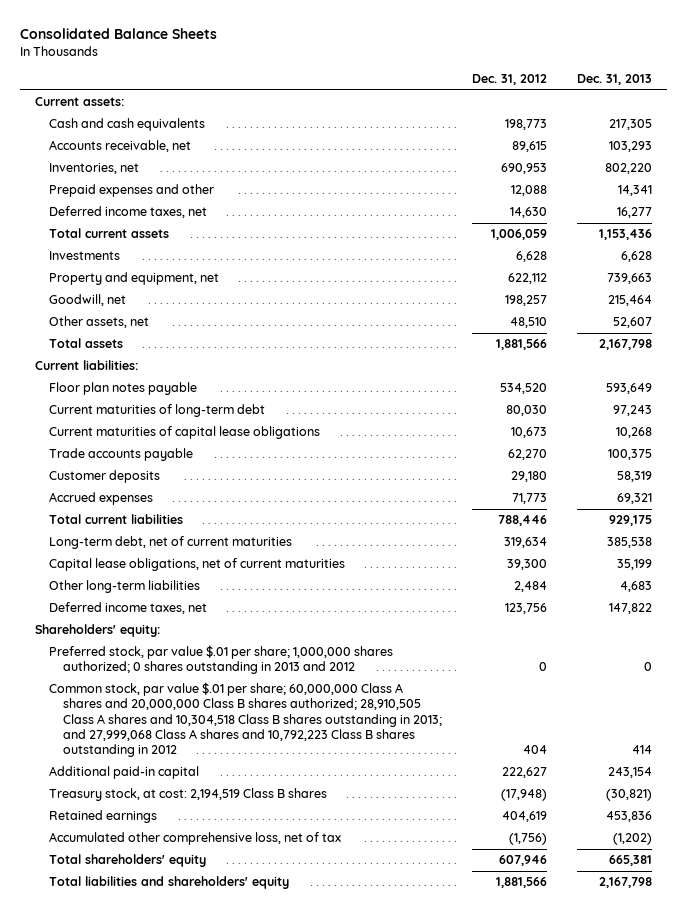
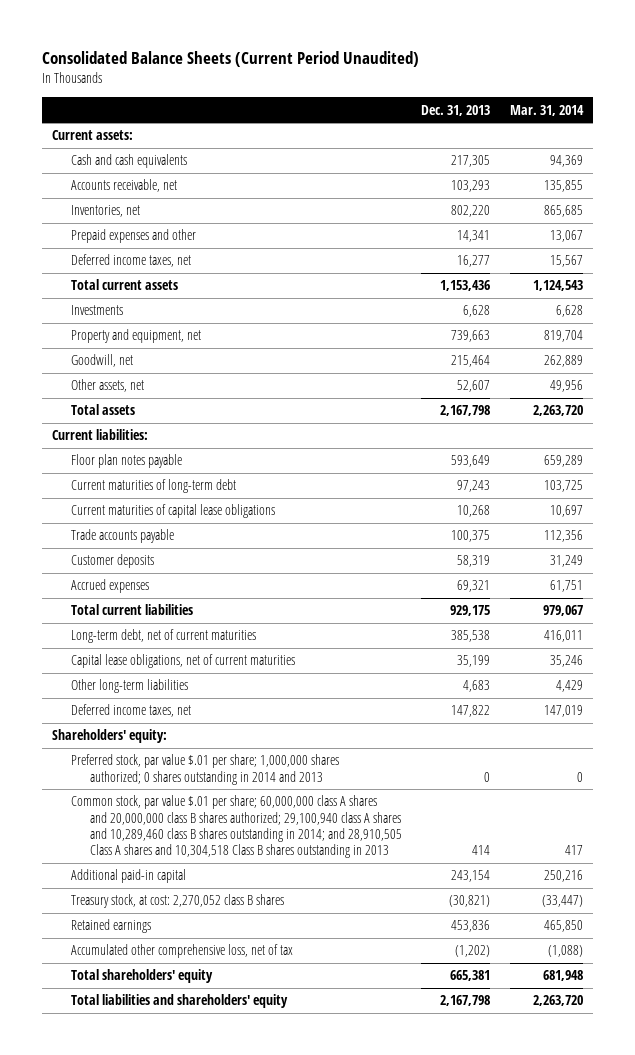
[20,28,218,40] Consolidated Balance Sheets -> [41,50,419,67] Consolidated Balance Sheets (Current Period Unaudited)
[471,74,547,86] Dec. 31, 2012 -> none
none -> [510,104,585,116] Mar. 31, 2014
[48,645,393,675] Preferred stock, par value $.01 per share; 1,000,000 shares authorized; 0 shares outstanding in 2013 and 2012 -> [70,754,339,785] Preferred stock, par value $.01 per share; 1,000,000 shares authorized; 0 shares outstanding in 2014 and 2013
[48,682,442,758] Common stock, par value $.01 per share; 60,000,000 Class A shares and 20,000,000 Class B shares authorized; 28,910,505 Class A shares and 10,304,518 Class B shares outstanding in 2013; and 27,999,068 Class A shares and 10,792,223 Class B shares outstanding in 2012 -> [70,795,402,859] Common stock, par value $.01 per share; 60,000,000 class A shares and 20,000,000 class B shares authorized; 29,100,940 class A shares and 10,289,460 class B shares outstanding in 2014; and 28,910,505 Class A shares and 10,304,518 Class B shares outstanding in 2013
[48,788,327,802] Treasury stock, at cost: 2,194,519 Class B shares -> [70,894,284,909] Treasury stock, at cost: 2,270,052 class B shares

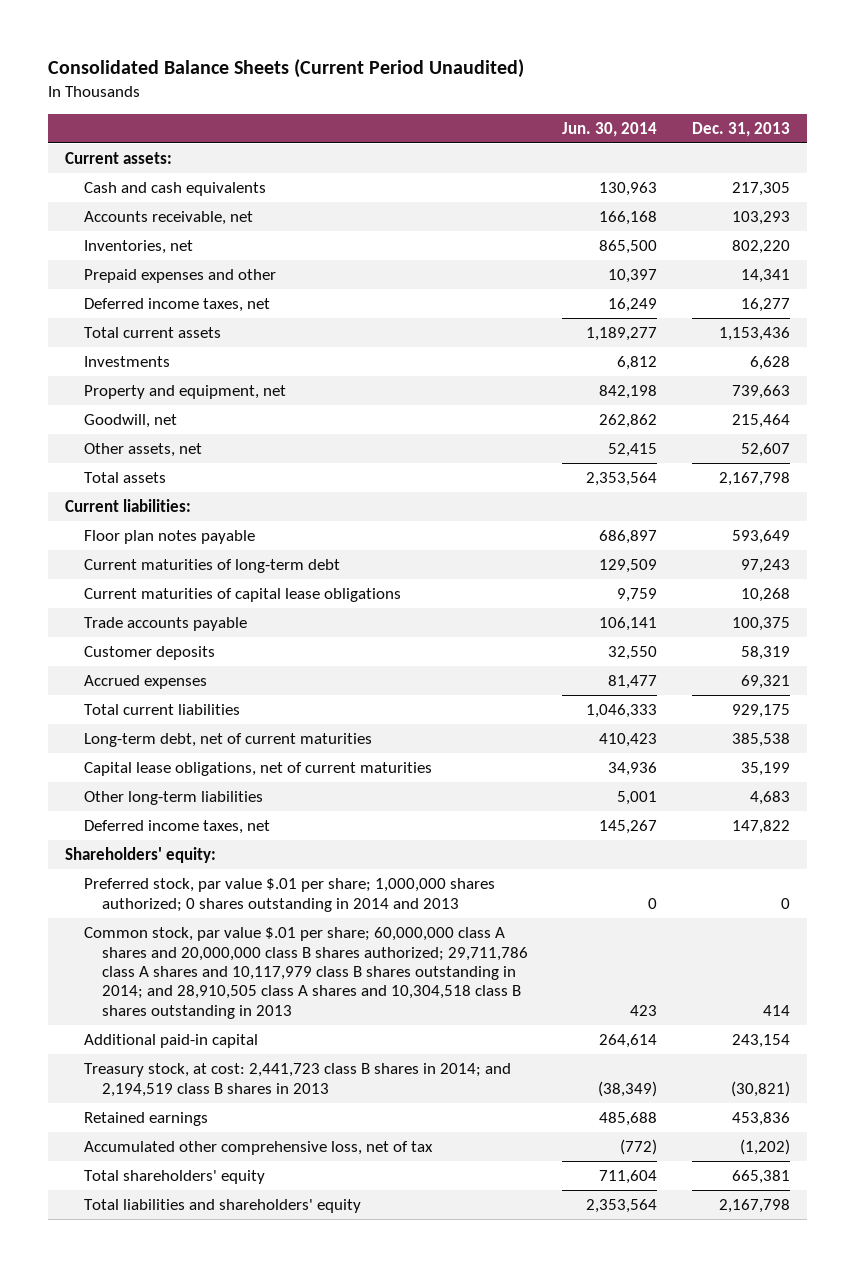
[510,104,585,116] Mar. 31, 2014 -> none
none -> [562,121,658,137] Jun. 30, 2014
[70,795,402,859] Common stock, par value $.01 per share; 60,000,000 class A shares and 20,000,000 class B shares authorized; 29,100,940 class A shares and 10,289,460 class B shares outstanding in 2014; and 28,910,505 Class A shares and 10,304,518 Class B shares outstanding in 2013 -> [83,927,529,1019] Common stock, par value $.01 per share; 60,000,000 class A shares and 20,000,000 class B shares authorized; 29,711,786 class A shares and 10,117,979 class B shares outstanding in 2014; and 28,910,505 class A shares and 10,304,518 class B shares outstanding in 2013
[70,894,284,909] Treasury stock, at cost: 2,270,052 class B shares -> [83,1063,511,1097] Treasury stock, at cost: 2,441,723 class B shares in 2014; and 2,194,519 class B shares in 2013

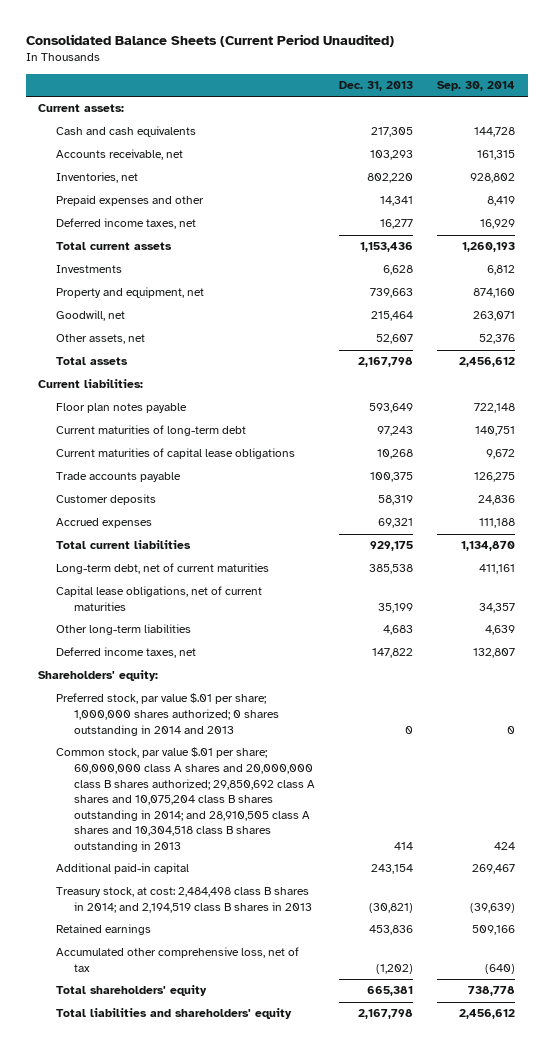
[562,121,658,137] Jun. 30, 2014 -> none
none -> [437,80,516,91] Sep. 30, 2014
[83,927,529,1019] Common stock, par value $.01 per share; 60,000,000 class A shares and 20,000,000 class B shares authorized; 29,711,786 class A shares and 10,117,979 class B shares outstanding in 2014; and 28,910,505 class A shares and 10,304,518 class B shares outstanding in 2013 -> [55,747,315,852] Common stock, par value $.01 per share; 60,000,000 class A shares and 20,000,000 class B shares authorized; 29,850,692 class A shares and 10,075,204 class B shares outstanding in 2014; and 28,910,505 class A shares and 10,304,518 class B shares outstanding in 2013
[83,1063,511,1097] Treasury stock, at cost: 2,441,723 class B shares in 2014; and 2,194,519 class B shares in 2013 -> [55,887,312,914] Treasury stock, at cost: 2,484,498 class B shares in 2014; and 2,194,519 class B shares in 2013

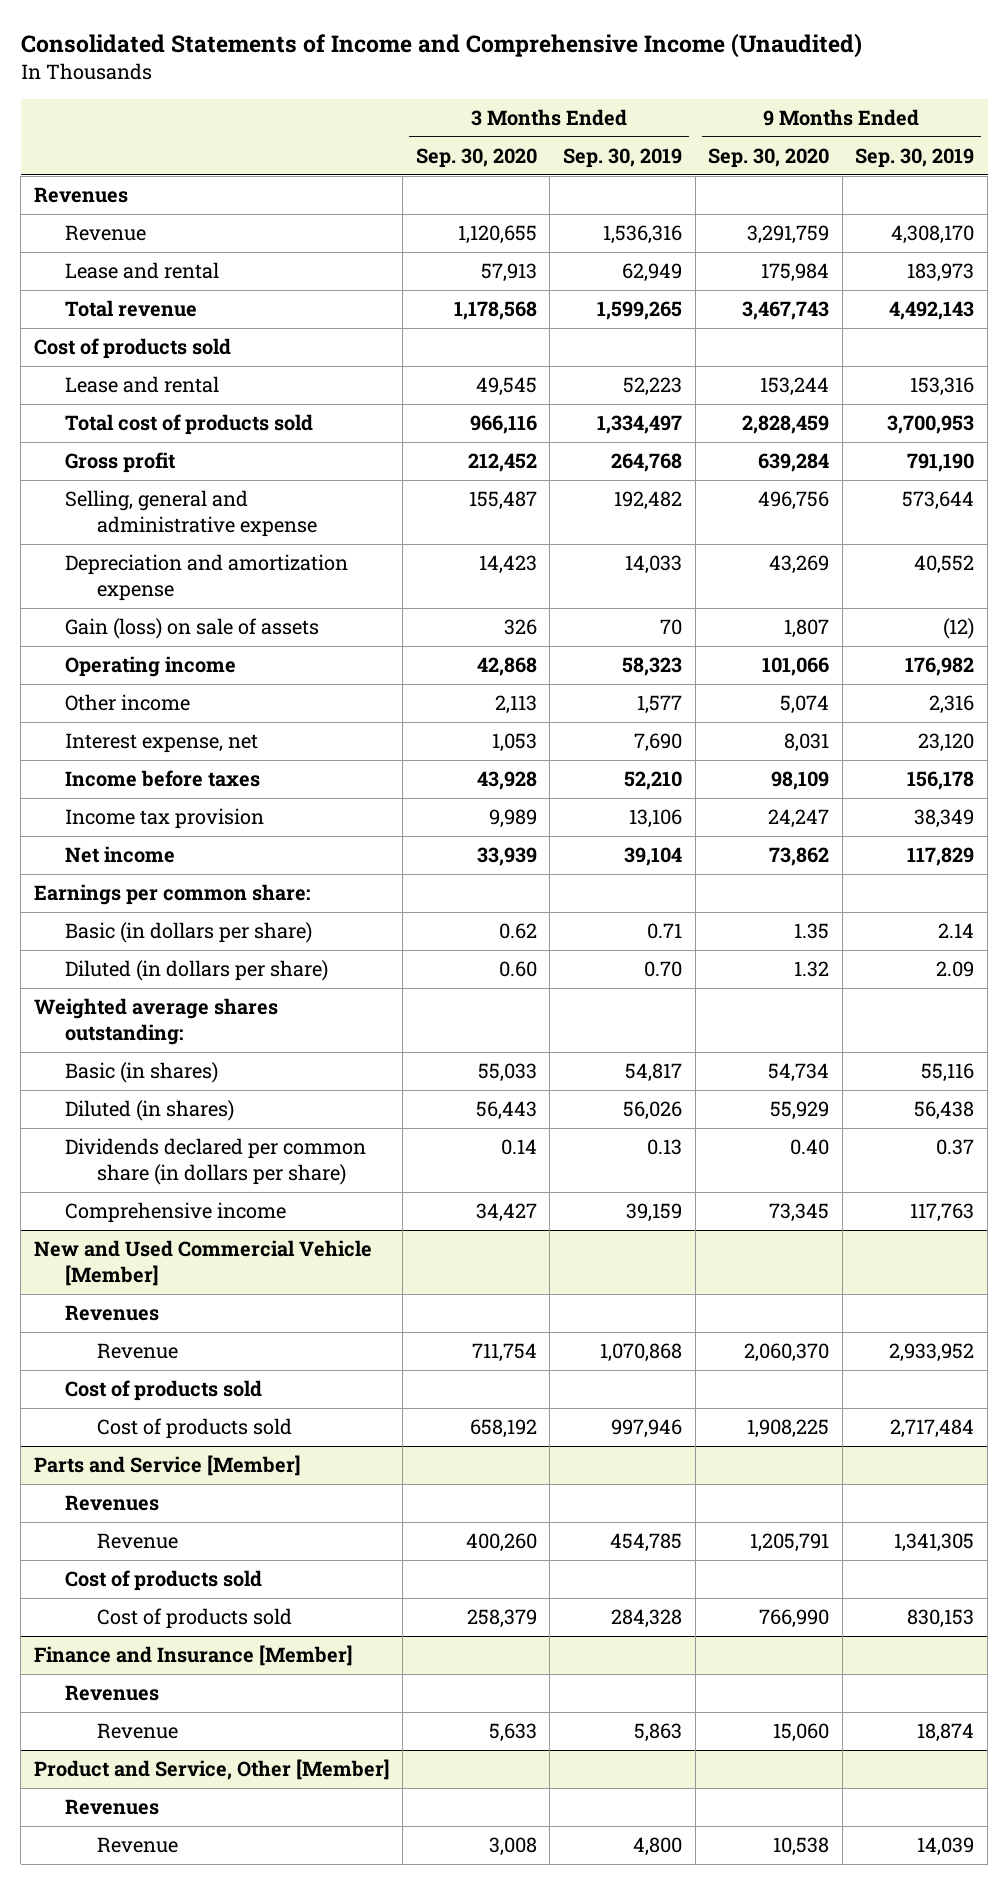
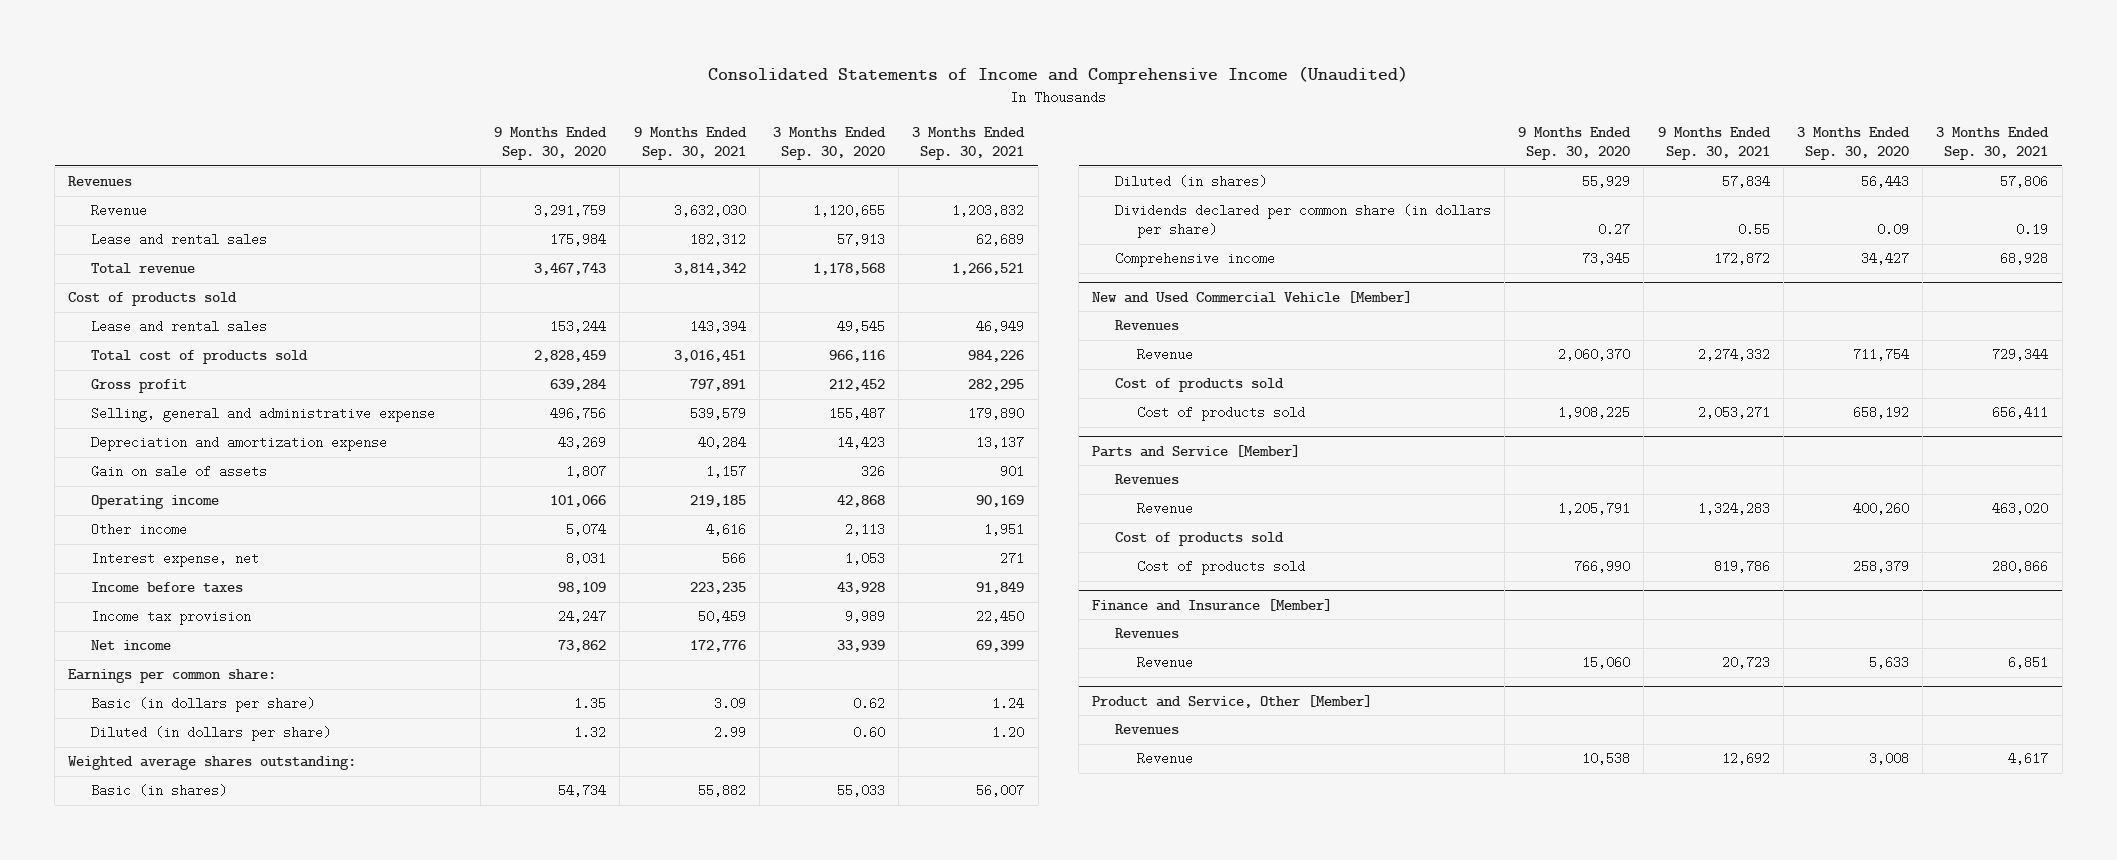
[563,148,683,169] Sep. 30, 2019 -> none
[855,148,975,169] Sep. 30, 2019 -> none
none -> [633,126,747,161] 9 Months Ended Sep. 30, 2021
none -> [912,126,1026,161] 3 Months Ended Sep. 30, 2021
[65,262,220,280] Lease and rental -> [90,233,267,247] Lease and rental sales
[65,376,220,394] Lease and rental -> [90,320,267,334] Lease and rental sales
[65,618,320,640] Gain (loss) on sale of assets -> [90,465,267,479] Gain on sale of assets
[500,1139,537,1156] 0.14 -> [1877,223,1910,237] 0.09
[790,1139,830,1156] 0.40 -> [1598,223,1631,237] 0.27

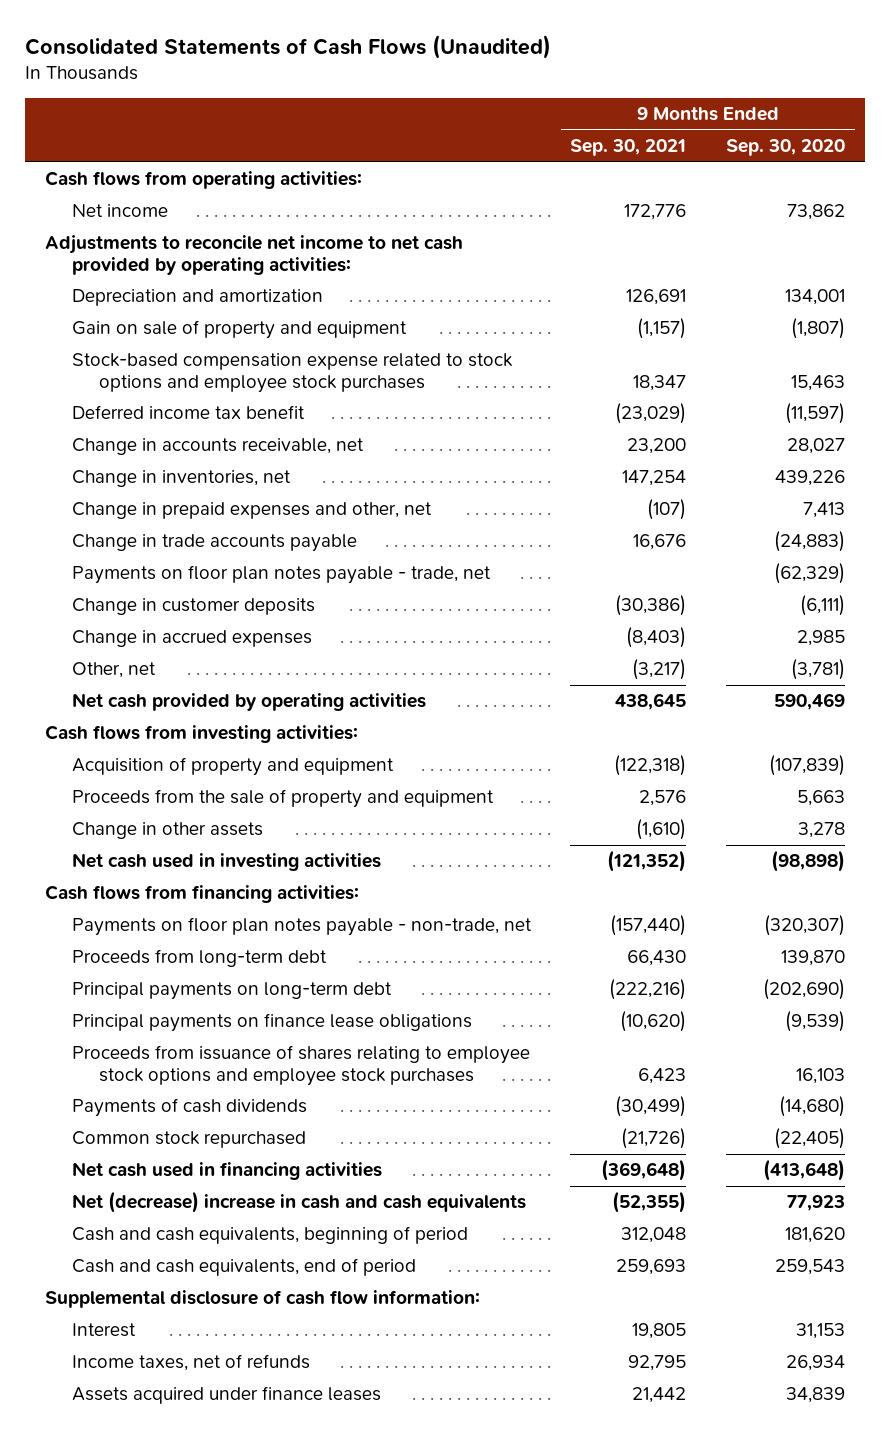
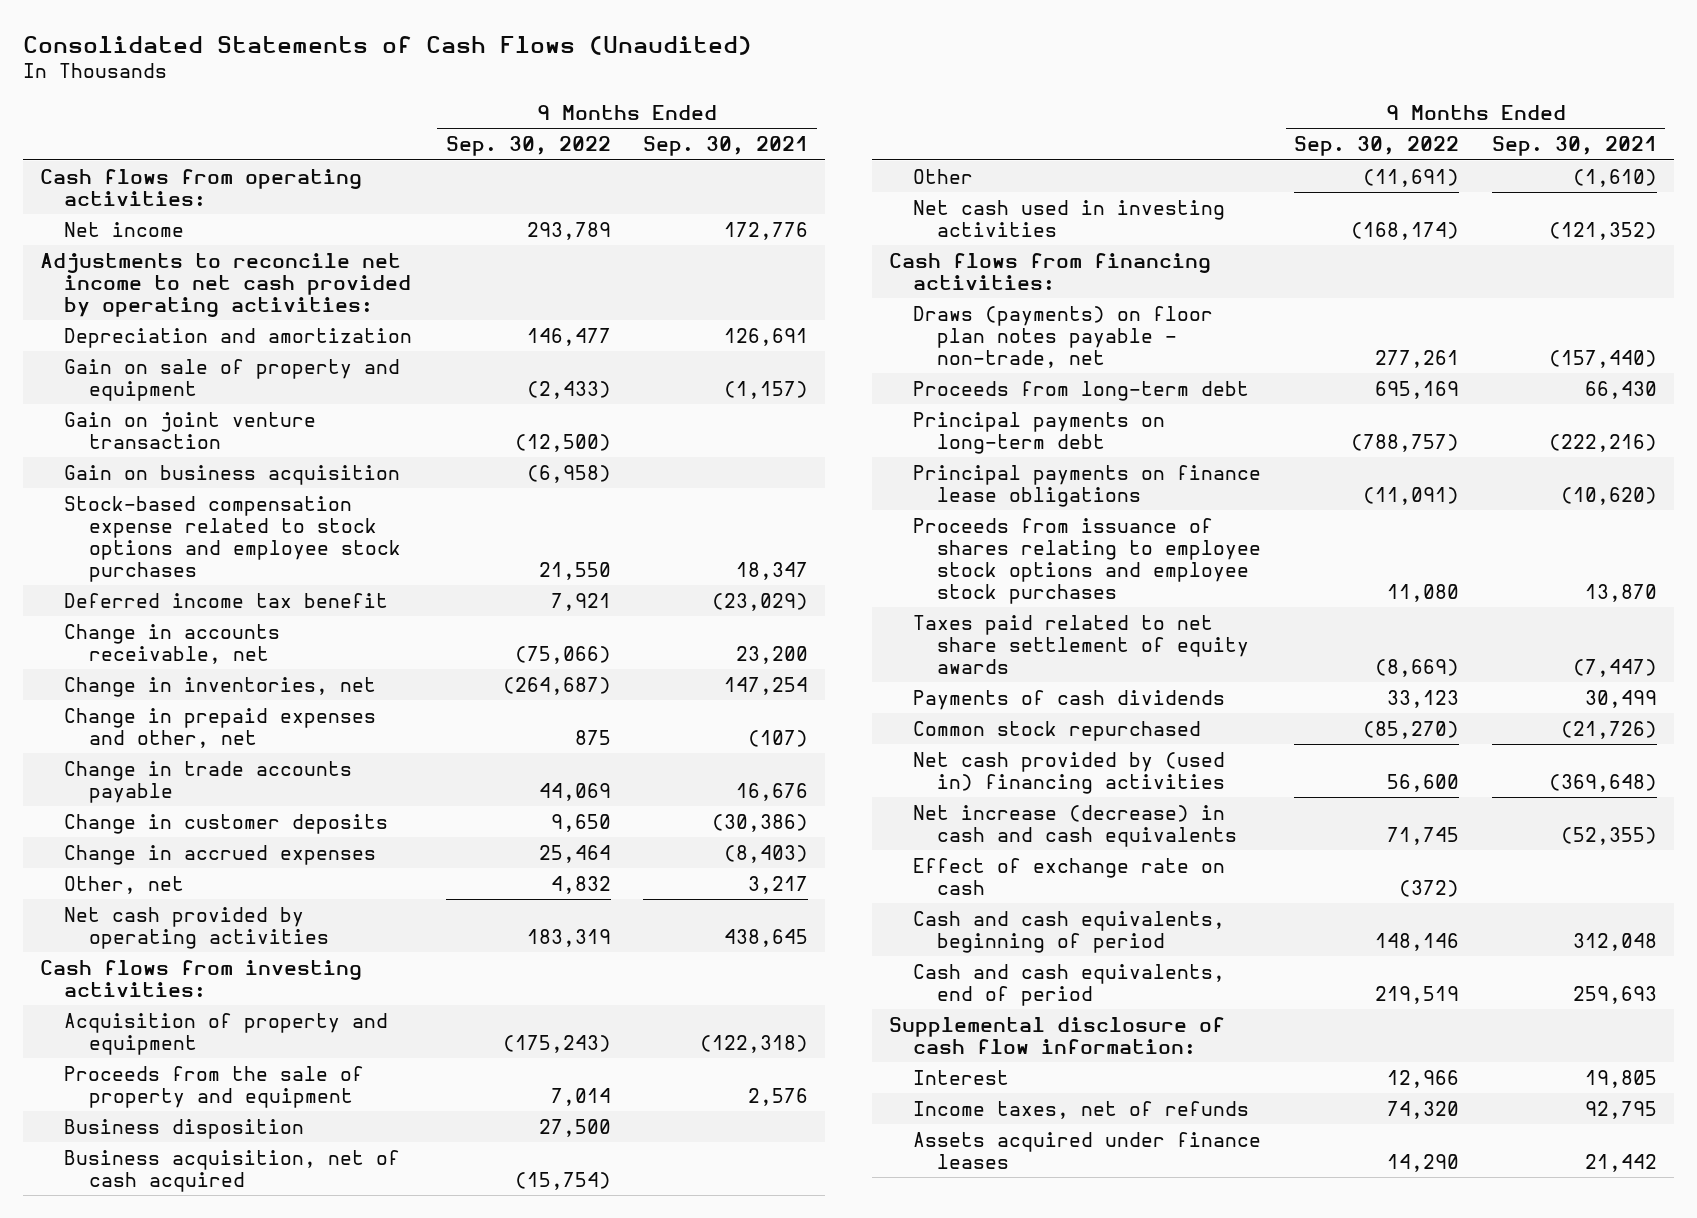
[726,139,846,157] Sep. 30, 2020 -> none
none -> [445,136,611,157] Sep. 30, 2022
none -> [64,411,317,449] Gain on joint venture transaction
none -> [64,464,401,485] Gain on business acquisition
[71,565,491,585] Payments on floor plan notes payable - trade, net -> none
[632,659,687,681] (3,217) -> [748,875,809,894] 3,217
none -> [64,1118,305,1139] Business disposition
none -> [64,1149,401,1192] Business acquisition, net of cash acquired
[71,822,263,840] Change in other assets -> [913,168,974,184] Other
[71,917,532,937] Payments on floor plan notes payable - non-trade, net -> [913,305,1214,368] Draws (payments) on floor plan notes payable - non-trade, net
[638,1067,687,1084] 6,423 -> [1585,583,1658,602] 13,870
none -> [913,614,1250,674] Taxes paid related to net share settlement of equity awards
[615,1096,687,1118] (30,499) -> [1585,689,1658,708] 30,499
[71,1162,382,1181] Net cash used in financing activities -> [913,751,1226,794] Net cash provided by (used in) financing activities
[71,1191,526,1214] Net (decrease) increase in cash and cash equivalents -> [913,804,1238,847] Net increase (decrease) in cash and cash equivalents
none -> [913,857,1226,895] Effect of exchange rate on cash

